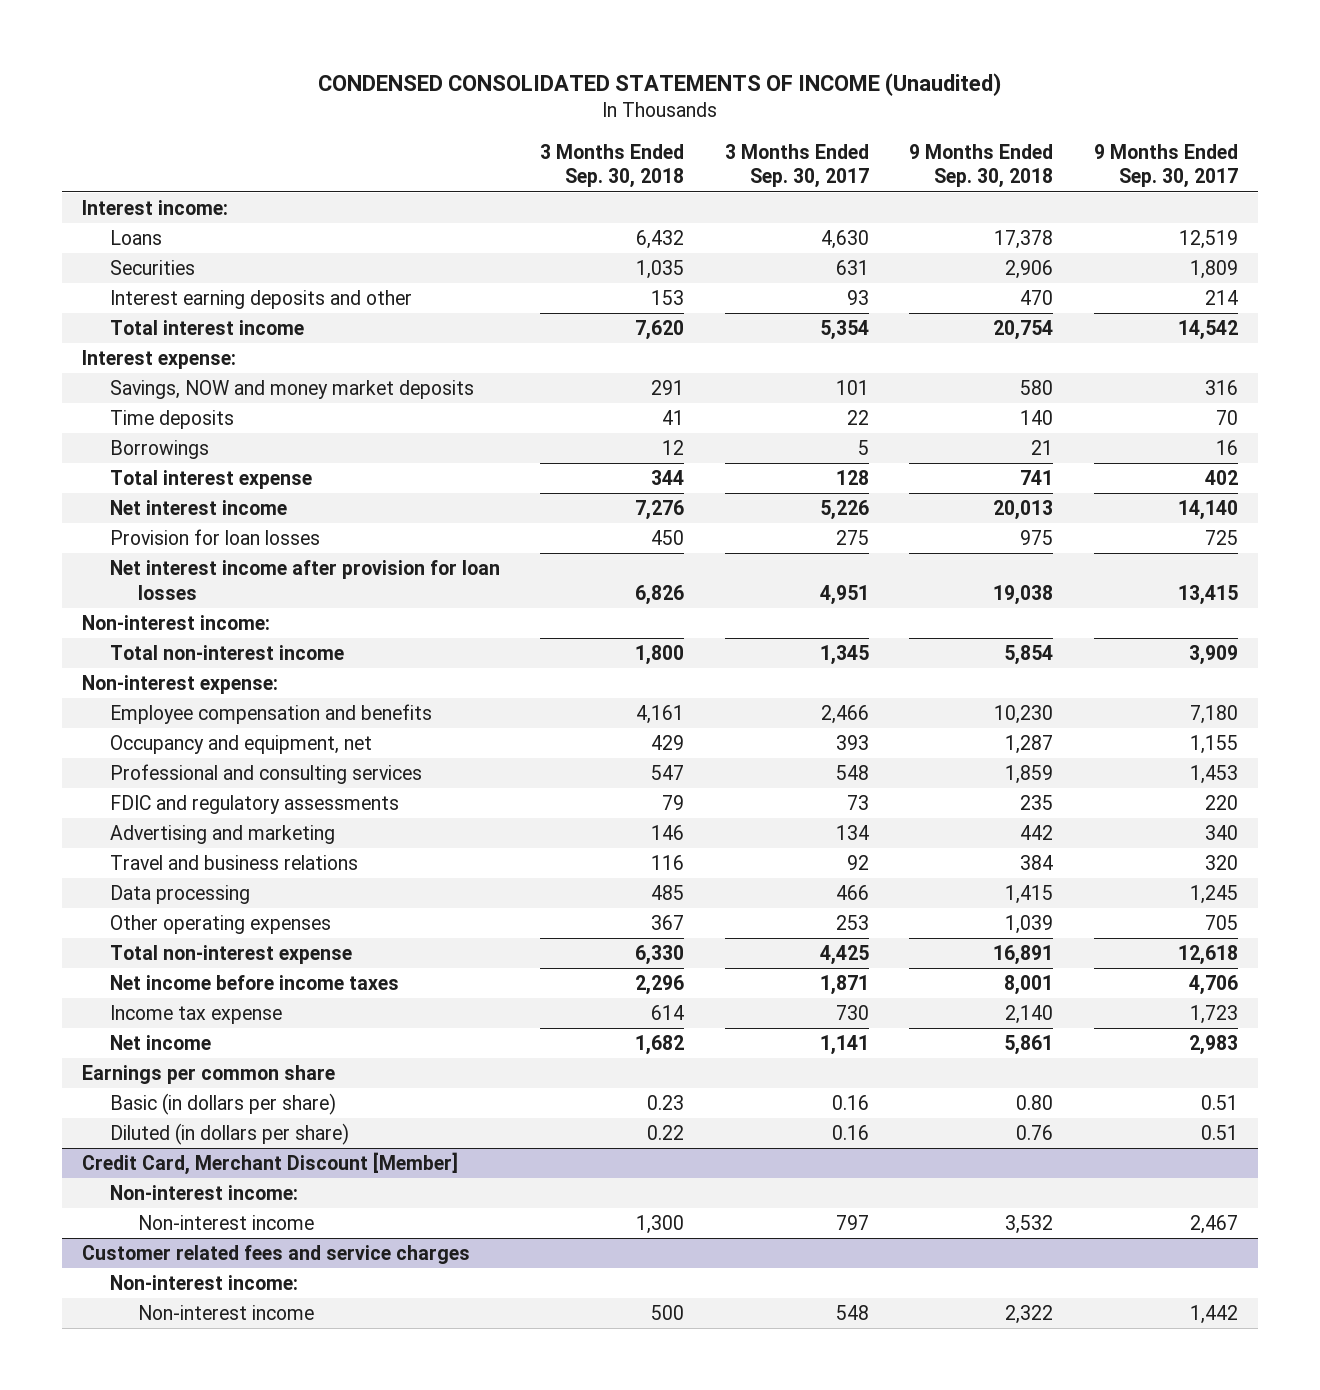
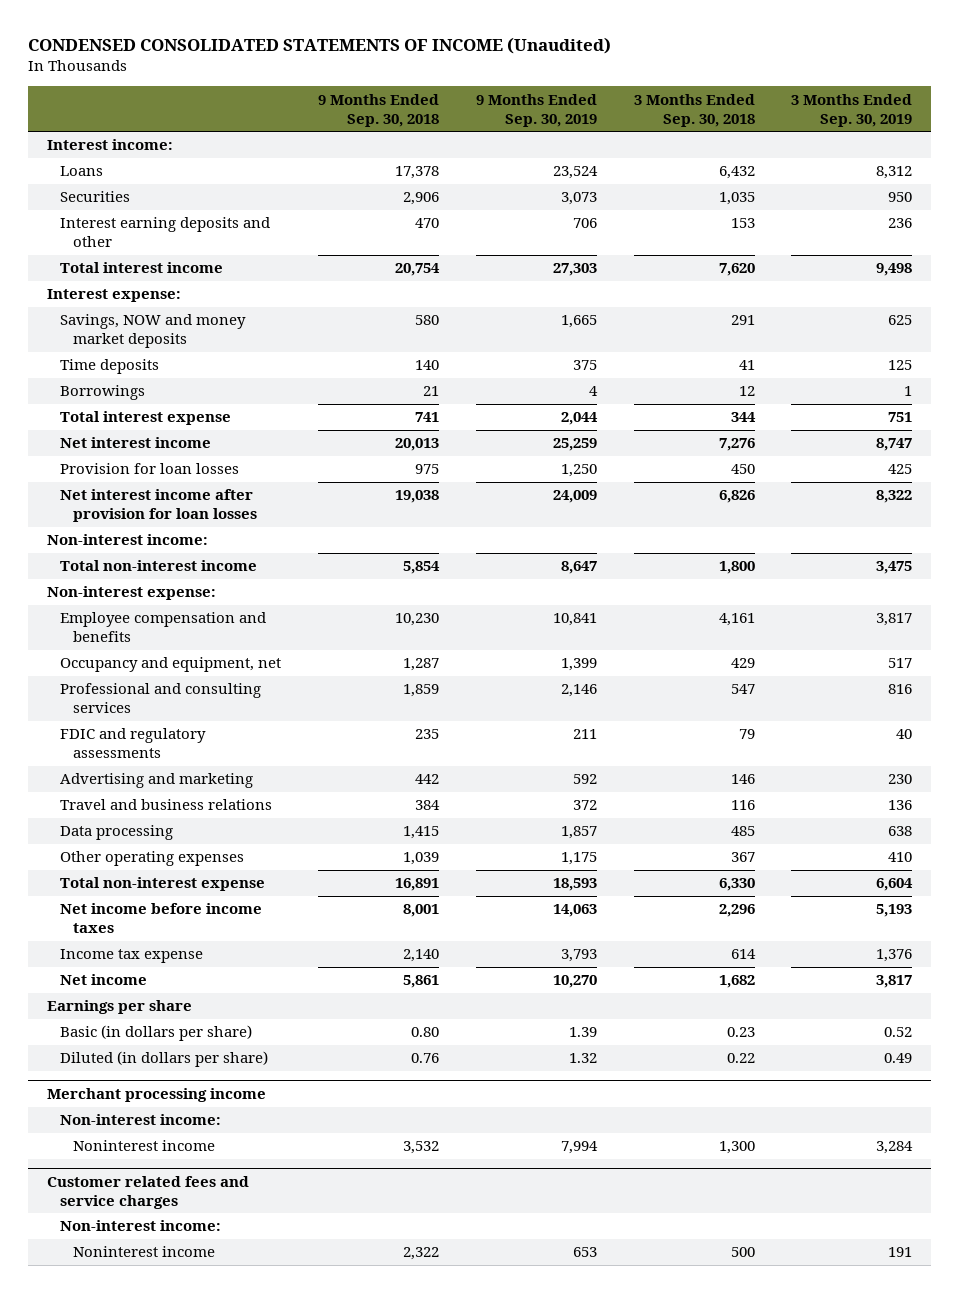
[724,143,869,189] 3 Months Ended Sep. 30, 2017 -> none
[1093,143,1238,189] 9 Months Ended Sep. 30, 2017 -> none
none -> [475,93,597,127] 9 Months Ended Sep. 30, 2019
none -> [791,93,913,127] 3 Months Ended Sep. 30, 2019
[81,1064,335,1084] Earnings per common share -> [46,1000,192,1015] Earnings per share
[81,1151,458,1175] Credit Card, Merchant Discount [Member] -> [46,1087,266,1102] Merchant processing income
[138,1214,315,1230] Non-interest income -> [73,1140,216,1152] Noninterest income
[138,1304,315,1320] Non-interest income -> [73,1246,216,1258] Noninterest income

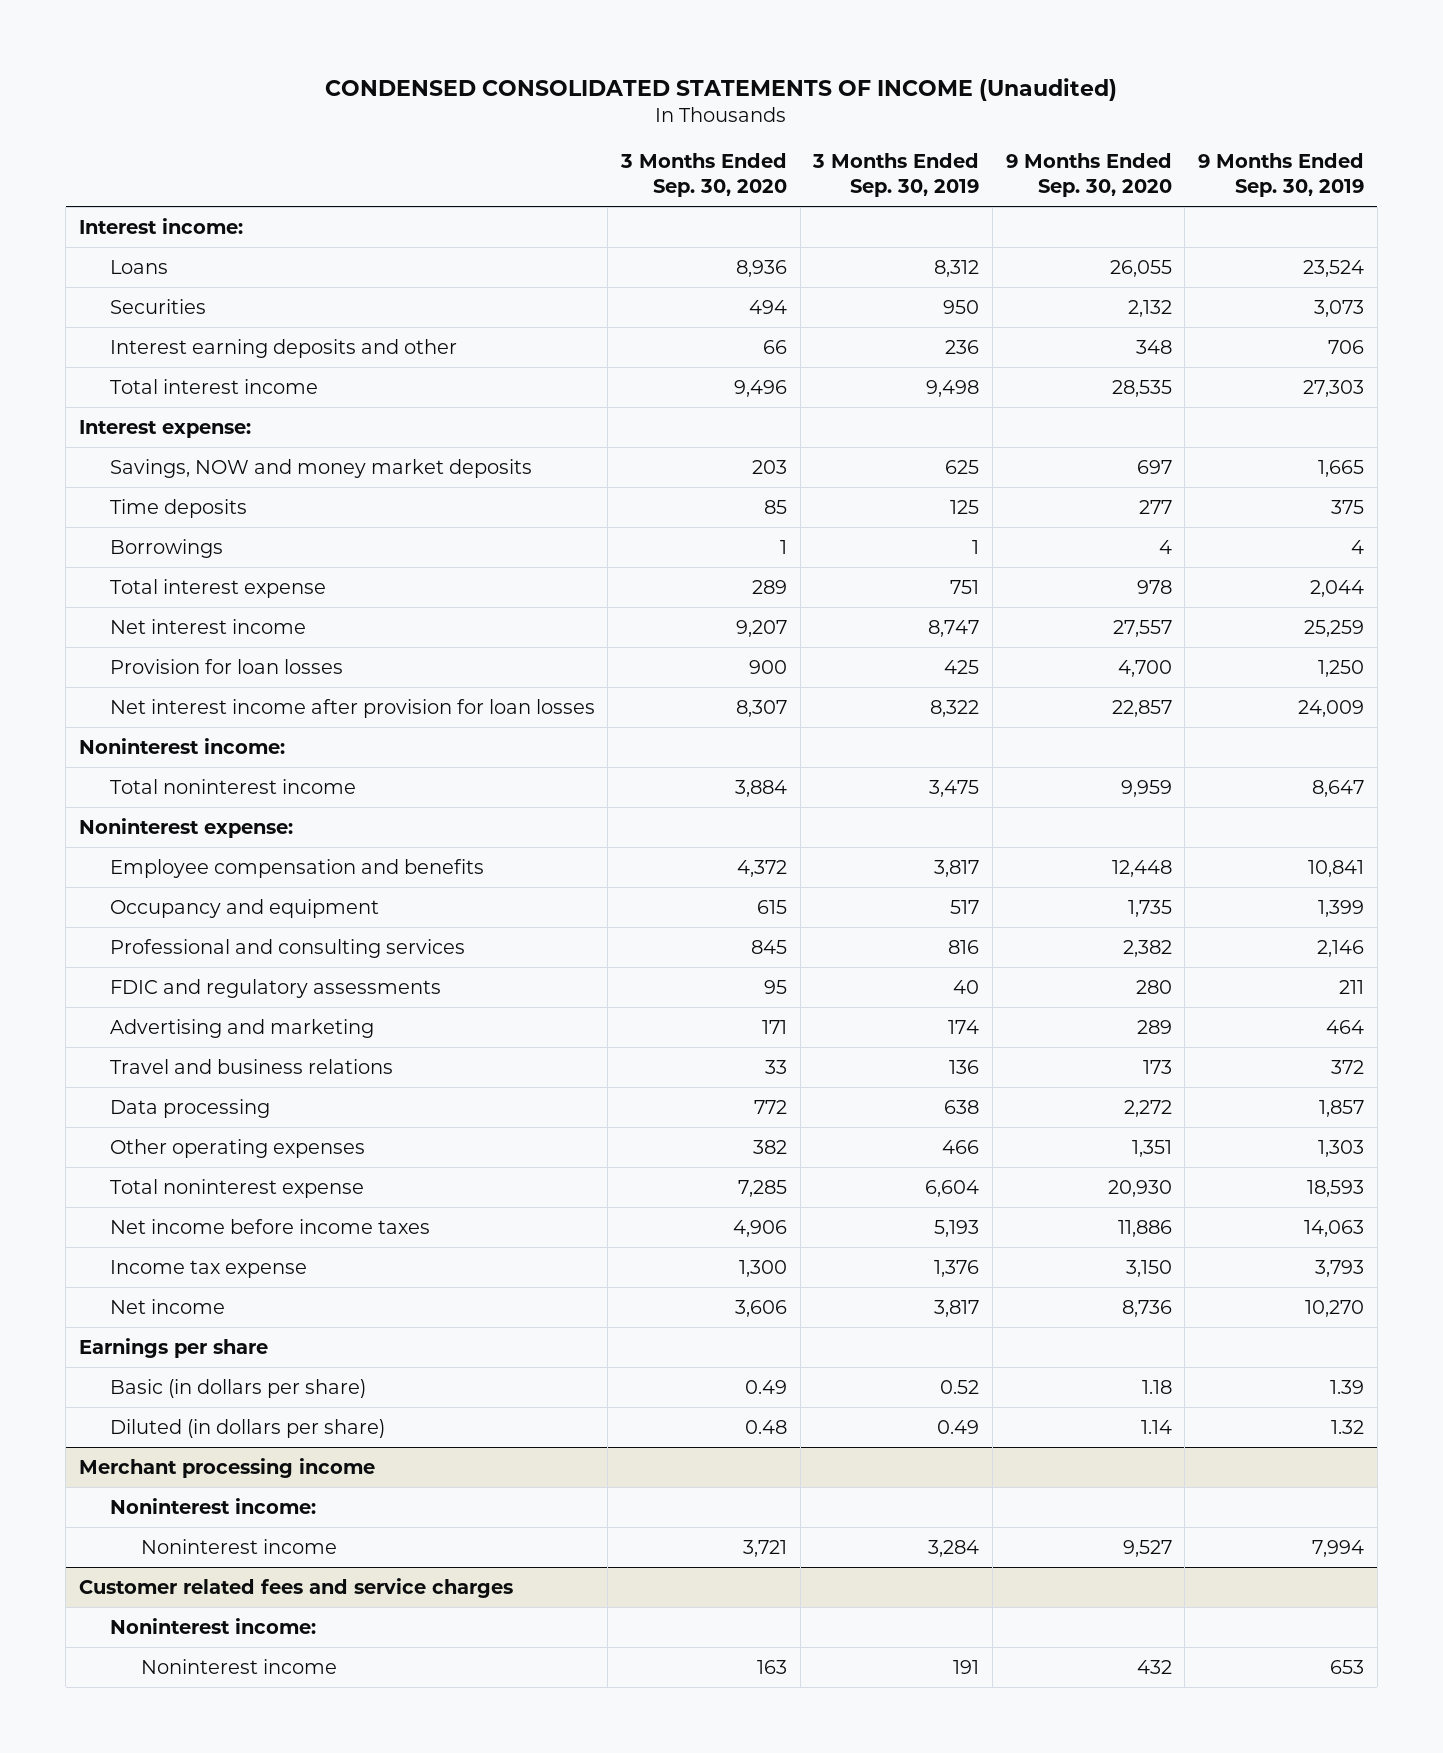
[317,93,439,127] 9 Months Ended Sep. 30, 2018 -> none
[633,93,755,127] 3 Months Ended Sep. 30, 2018 -> none
none -> [620,153,788,197] 3 Months Ended Sep. 30, 2020
none -> [1005,153,1172,197] 9 Months Ended Sep. 30, 2020
[46,534,208,546] Non-interest income: -> [78,737,285,754] Noninterest income:
[59,560,257,572] Total non-interest income -> [109,778,356,794] Total noninterest income
[46,586,216,601] Non-interest expense: -> [78,817,293,838] Noninterest expense:
[59,657,281,673] Occupancy and equipment, net -> [109,898,379,918] Occupancy and equipment
[572,774,597,785] 592 -> [1325,1019,1364,1034] 464
[888,774,913,785] 230 -> [948,1019,980,1034] 174
[560,852,597,866] 1,175 -> [1317,1139,1364,1157] 1,303
[888,852,913,863] 410 -> [942,1139,980,1154] 466
[59,877,265,892] Total non-interest expense -> [109,1178,364,1198] Total noninterest expense
[59,1114,221,1126] Non-interest income: -> [109,1497,316,1514] Noninterest income:
[59,1220,221,1232] Non-interest income: -> [109,1617,316,1634] Noninterest income:

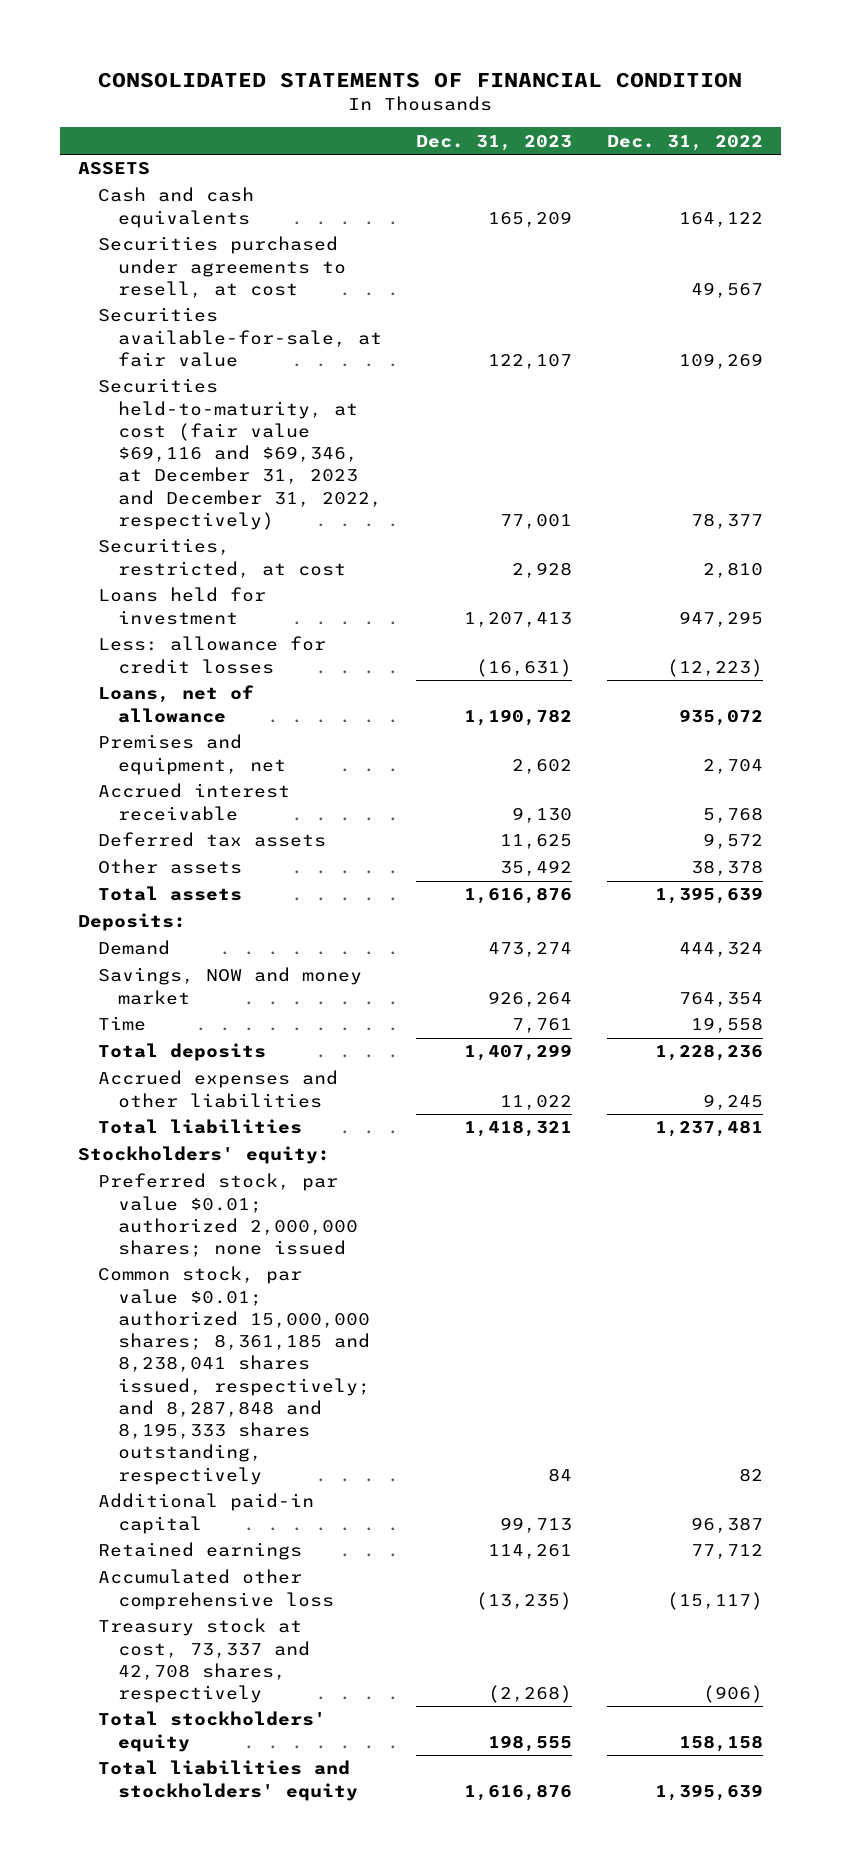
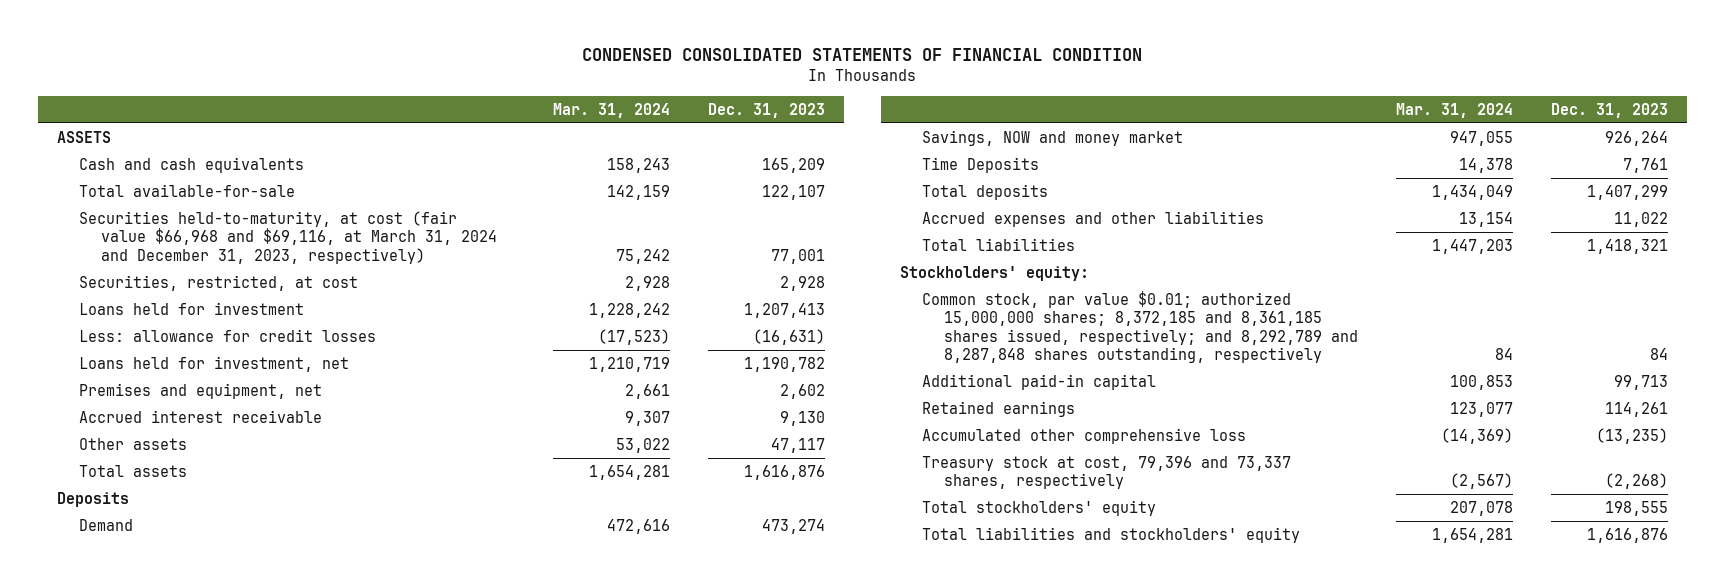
[98,71,743,88] CONSOLIDATED STATEMENTS OF FINANCIAL CONDITION -> [582,48,1143,62] CONDENSED CONSOLIDATED STATEMENTS OF FINANCIAL CONDITION
[607,134,764,151] Dec. 31, 2022 -> none
none -> [553,102,671,118] Mar. 31, 2024
[97,236,346,298] Securities purchased under agreements to resell, at cost -> none
[97,307,382,367] Securities available-for-sale, at fair value -> [79,183,296,197] Total available-for-sale
[97,378,382,530] Securities held-to-maturity, at cost (fair value $69,116 and $69,346, at December 31, 2023 and December 31, 2022, respectively) -> [79,210,498,264] Securities held-to-maturity, at cost (fair value $66,968 and $69,116, at March 31, 2024 and December 31, 2023, respectively)
[97,685,254,723] Loans, net of allowance -> [79,355,350,372] Loans held for investment, net
[97,832,326,848] Deferred tax assets -> none
[500,860,573,877] 35,492 -> [771,437,826,453] 47,117
[77,913,186,932] Deposits: -> [57,491,130,507] Deposits
[97,1016,146,1032] Time -> [921,156,1039,173] Time Deposits
[97,1173,358,1258] Preferred stock, par value $0.01; authorized 2,000,000 shares; none issued -> none
[97,1266,370,1485] Common stock, par value $0.01; authorized 15,000,000 shares; 8,361,185 and 8,238,041 shares issued, respectively; and 8,287,848 and 8,195,333 shares outstanding, respectively -> [921,290,1358,364] Common stock, par value $0.01; authorized 15,000,000 shares; 8,372,185 and 8,361,185 shares issued, respectively; and 8,292,789 and 8,287,848 shares outstanding, respectively
[97,1618,310,1704] Treasury stock at cost, 73,337 and 42,708 shares, respectively -> [921,455,1291,490] Treasury stock at cost, 79,396 and 73,337 shares, respectively

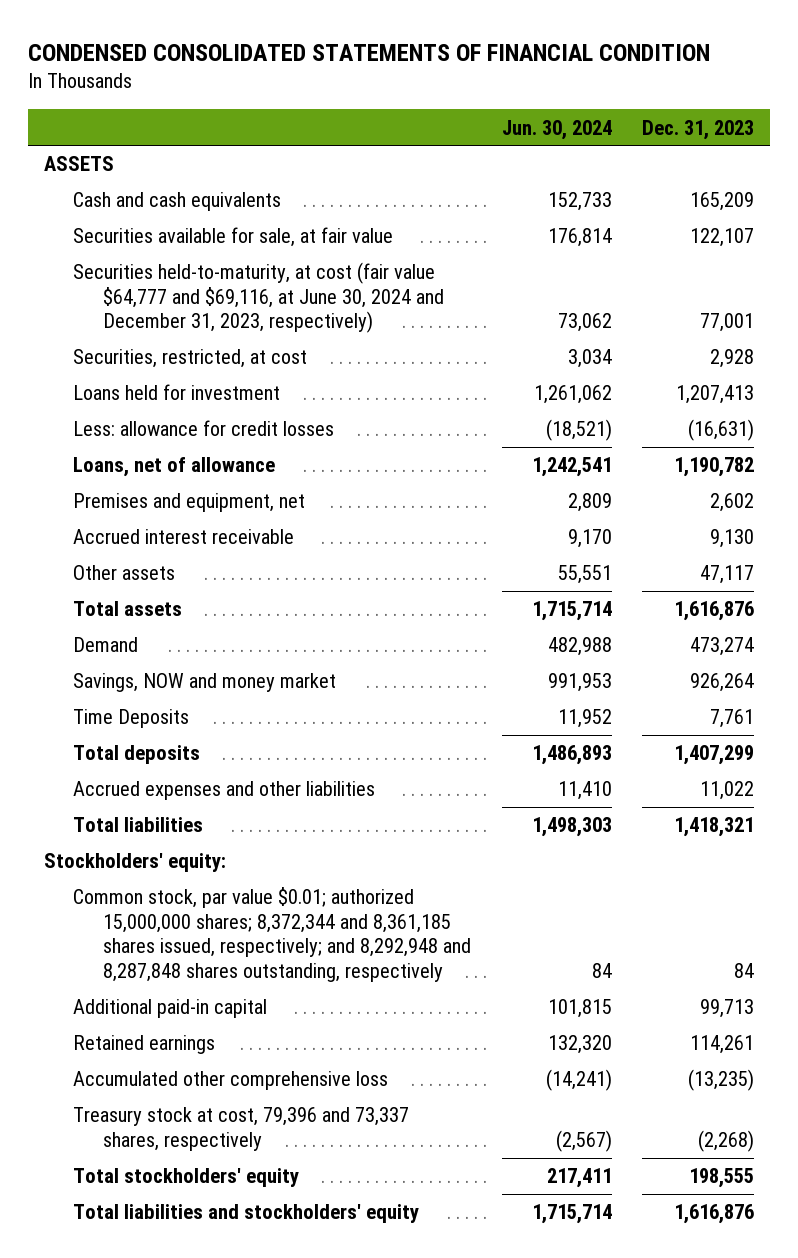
[553,102,671,118] Mar. 31, 2024 -> none
none -> [501,119,612,140] Jun. 30, 2024
[79,183,296,197] Total available-for-sale -> [73,227,394,248] Securities available for sale, at fair value
[79,210,498,264] Securities held-to-maturity, at cost (fair value $66,968 and $69,116, at March 31, 2024 and December 31, 2023, respectively) -> [73,262,445,334] Securities held-to-maturity, at cost (fair value $64,777 and $69,116, at June 30, 2024 and December 31, 2023, respectively)
[79,355,350,372] Loans held for investment, net -> [73,457,276,478] Loans, net of allowance
[57,491,130,507] Deposits -> none
[921,290,1358,364] Common stock, par value $0.01; authorized 15,000,000 shares; 8,372,185 and 8,361,185 shares issued, respectively; and 8,292,789 and 8,287,848 shares outstanding, respectively -> [73,887,472,982] Common stock, par value $0.01; authorized 15,000,000 shares; 8,372,344 and 8,361,185 shares issued, respectively; and 8,292,948 and 8,287,848 shares outstanding, respectively

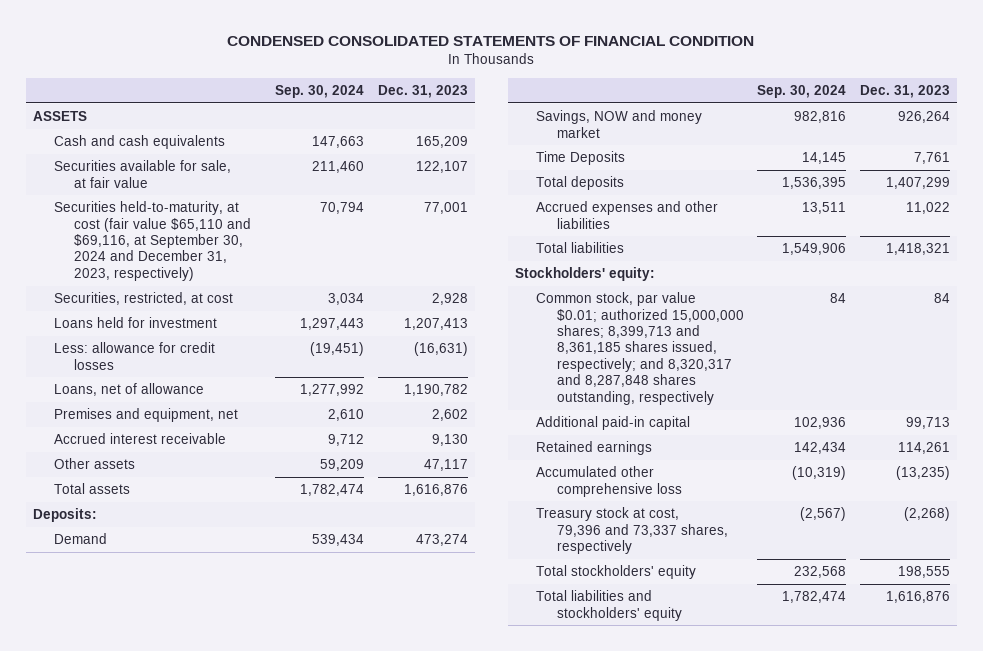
[501,119,612,140] Jun. 30, 2024 -> none
none -> [275,84,365,98] Sep. 30, 2024
[73,262,445,334] Securities held-to-maturity, at cost (fair value $64,777 and $69,116, at June 30, 2024 and December 31, 2023, respectively) -> [53,201,252,281] Securities held-to-maturity, at cost (fair value $65,110 and $69,116, at September 30, 2024 and December 31, 2023, respectively)
none -> [32,508,97,523] Deposits:
[73,887,472,982] Common stock, par value $0.01; authorized 15,000,000 shares; 8,372,344 and 8,361,185 shares issued, respectively; and 8,292,948 and 8,287,848 shares outstanding, respectively -> [535,292,744,405] Common stock, par value $0.01; authorized 15,000,000 shares; 8,399,713 and 8,361,185 shares issued, respectively; and 8,320,317 and 8,287,848 shares outstanding, respectively

